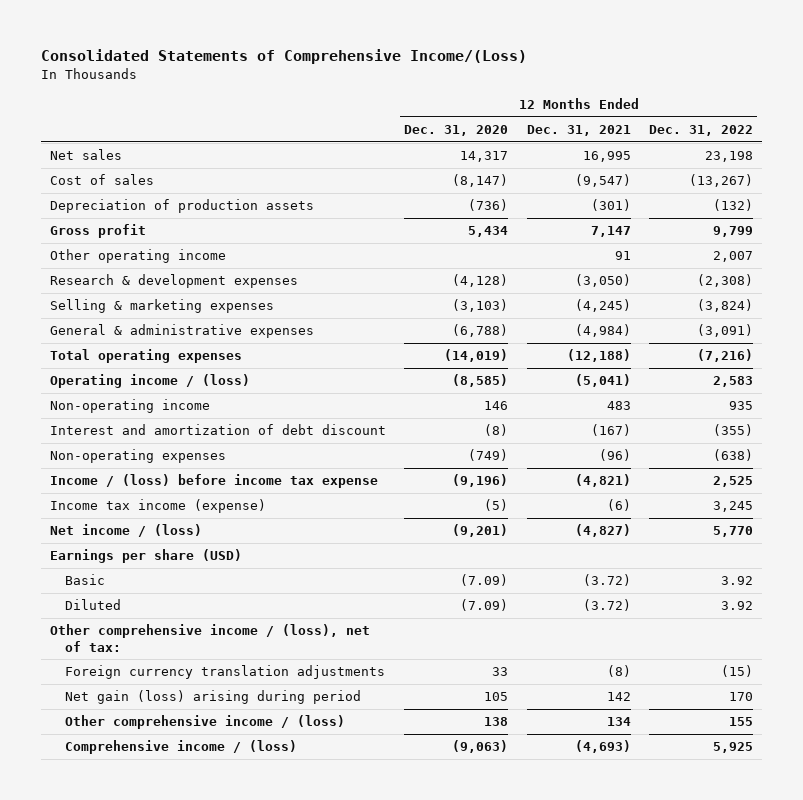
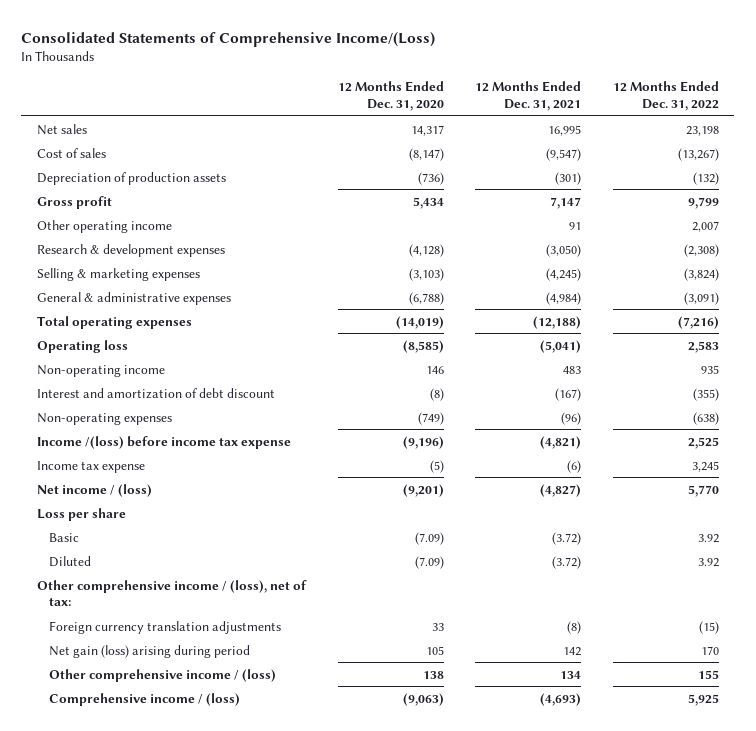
[50,374,251,389] Operating income / (loss) -> [37,339,129,353] Operating loss
[50,474,379,489] Income / (loss) before income tax expense -> [37,435,292,449] Income /(loss) before income tax expense
[50,499,267,514] Income tax income (expense) -> [37,460,146,473] Income tax expense
[50,549,243,564] Earnings per share (USD) -> [37,507,127,521] Loss per share

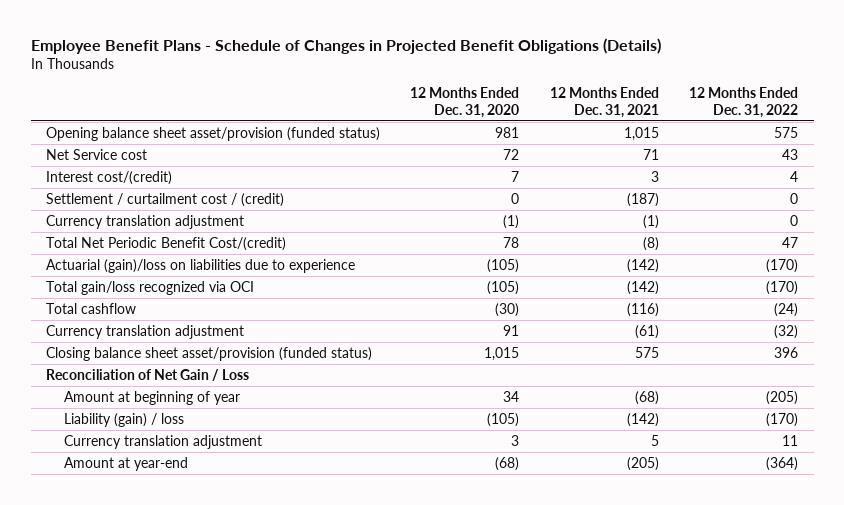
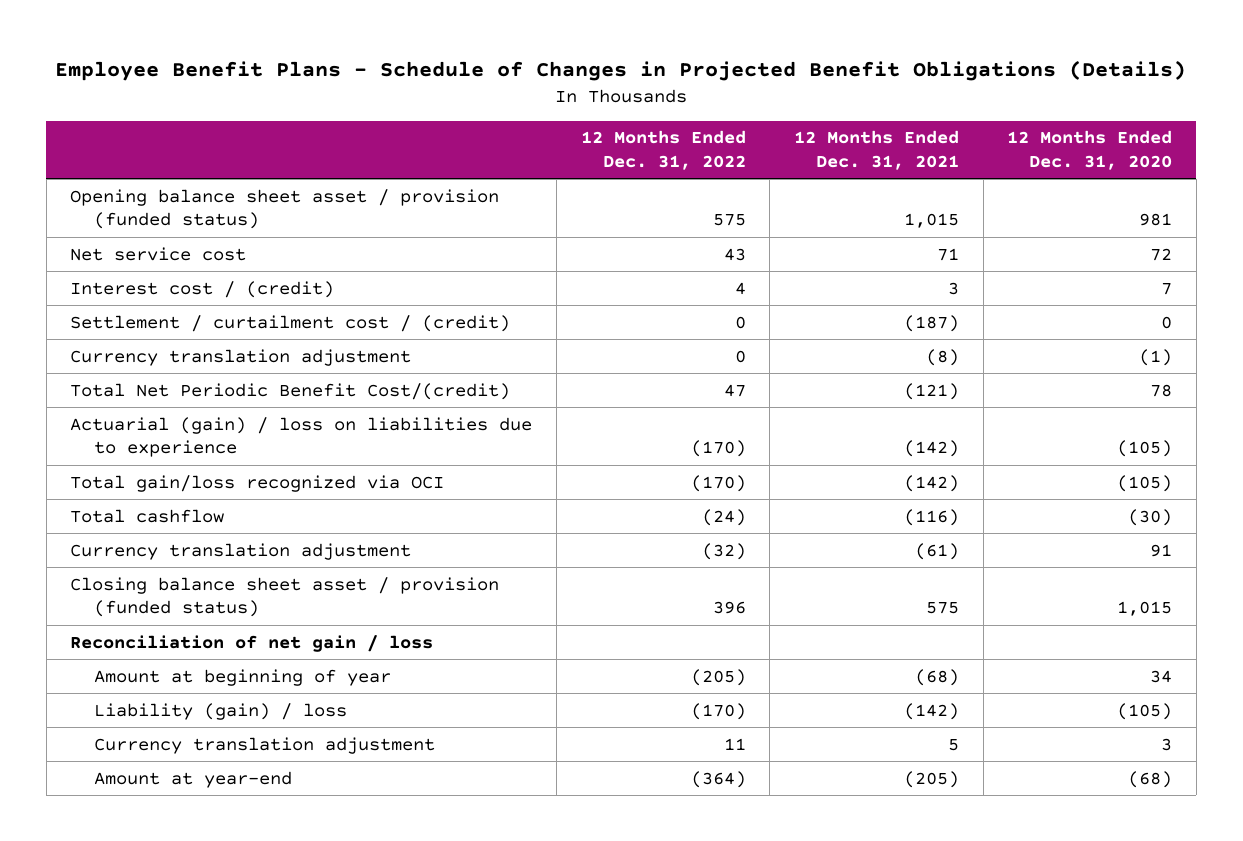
[45,126,380,141] Opening balance sheet asset/provision (funded status) -> [70,188,500,230] Opening balance sheet asset / provision (funded status)
[45,148,147,160] Net Service cost -> [70,246,247,261] Net service cost
[45,170,172,185] Interest cost/(credit) -> [70,280,335,298] Interest cost / (credit)
[642,214,659,229] (1) -> [926,348,960,366] (8)
[642,236,659,251] (8) -> [904,382,960,400] (121)
[45,258,355,273] Actuarial (gain)/loss on liabilities due to experience -> [70,416,533,458] Actuarial (gain) / loss on liabilities due to experience
[45,346,372,361] Closing balance sheet asset/provision (funded status) -> [70,576,500,618] Closing balance sheet asset / provision (funded status)
[45,368,249,381] Reconciliation of Net Gain / Loss -> [70,634,434,652] Reconciliation of net gain / loss

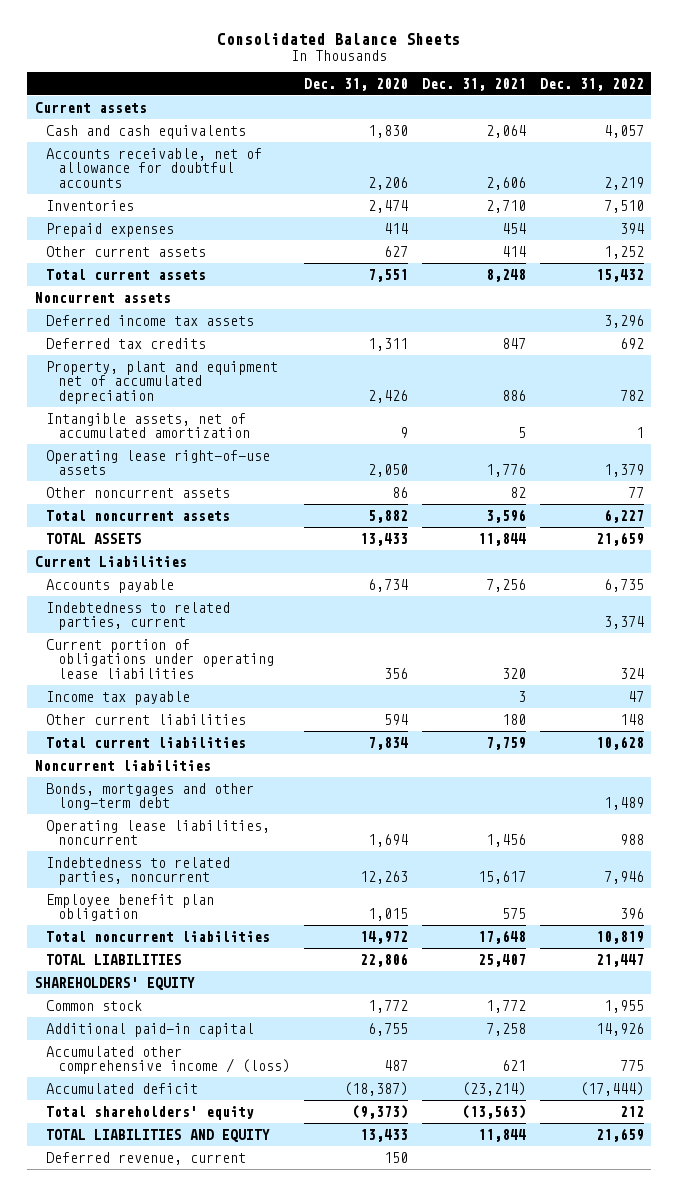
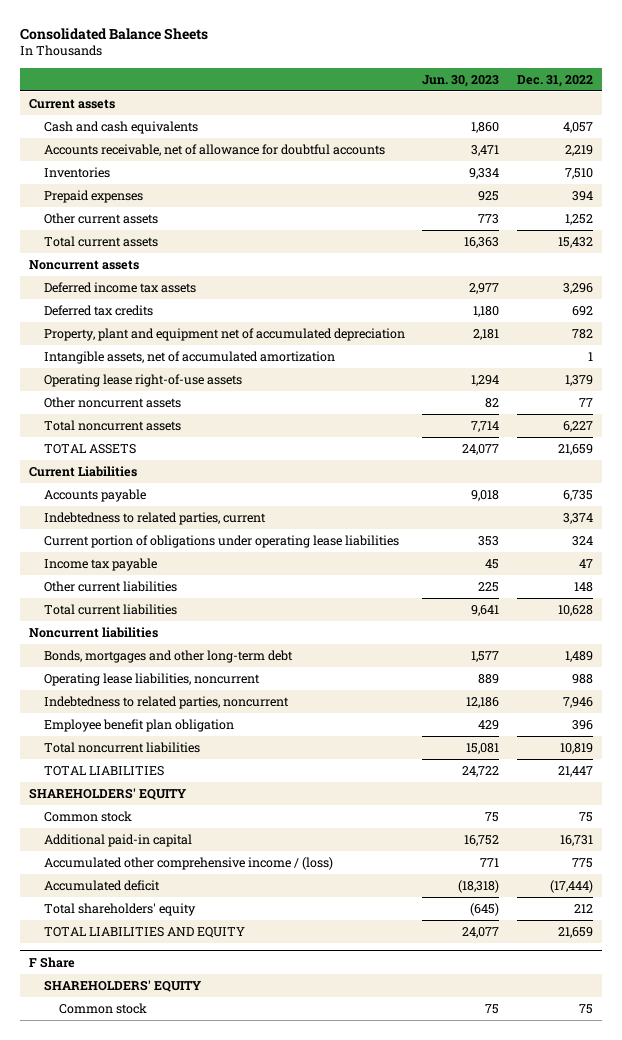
[303,77,408,91] Dec. 31, 2020 -> none
[421,77,526,91] Dec. 31, 2021 -> none
none -> [422,74,500,87] Jun. 30, 2023
[603,999,644,1013] 1,955 -> [579,811,594,822] 75
[595,1022,644,1036] 14,926 -> [560,834,594,846] 16,731
[46,1151,247,1165] Deferred revenue, current -> none
none -> [28,956,75,968] F Share
none -> [43,979,201,992] SHAREHOLDERS' EQUITY
none -> [58,1002,147,1014] Common stock

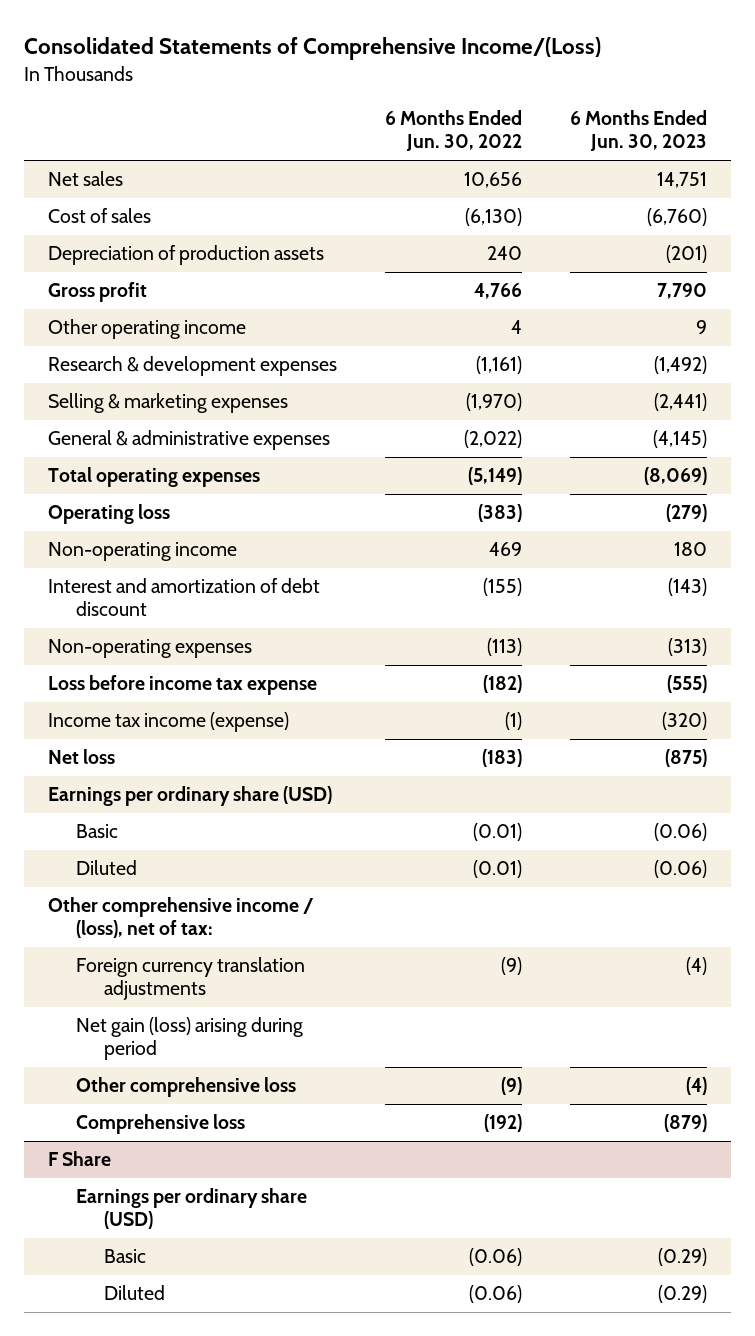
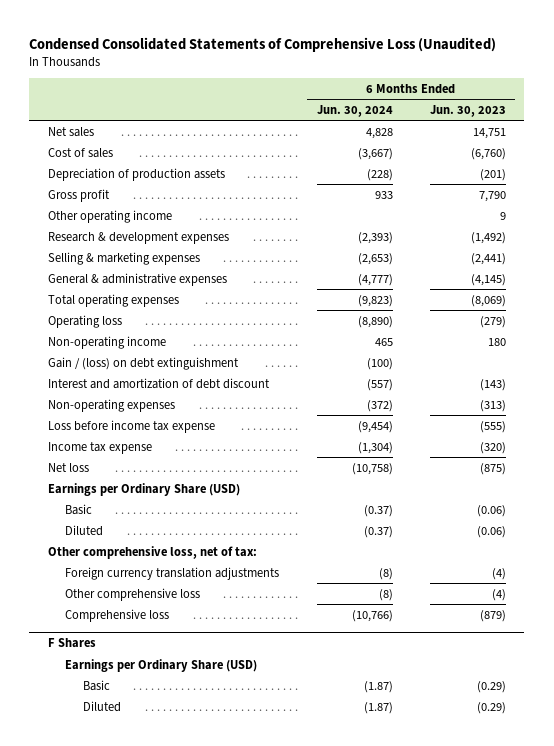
[24,37,602,61] Consolidated Statements of Comprehensive Income/(Loss) -> [29,36,497,52] Condensed Consolidated Statements of Comprehensive Loss (Unaudited)
[385,110,523,152] 6 Months Ended Jun. 30, 2022 -> none
none -> [316,104,393,117] Jun. 30, 2024
none -> [48,356,240,370] Gain / (loss) on debt extinguishment
[48,712,290,733] Income tax income (expense) -> [48,441,153,454] Income tax expense
[48,786,333,807] Earnings per ordinary share (USD) -> [48,482,241,496] Earnings per Ordinary Share (USD)
[48,897,315,939] Other comprehensive income / (loss), net of tax: -> [48,545,258,559] Other comprehensive loss, net of tax:
[76,1017,304,1061] Net gain (loss) arising during period -> none
[48,1151,112,1167] F Share -> [48,638,97,649] F Shares
[76,1188,308,1230] Earnings per ordinary share (USD) -> [65,658,258,672] Earnings per Ordinary Share (USD)

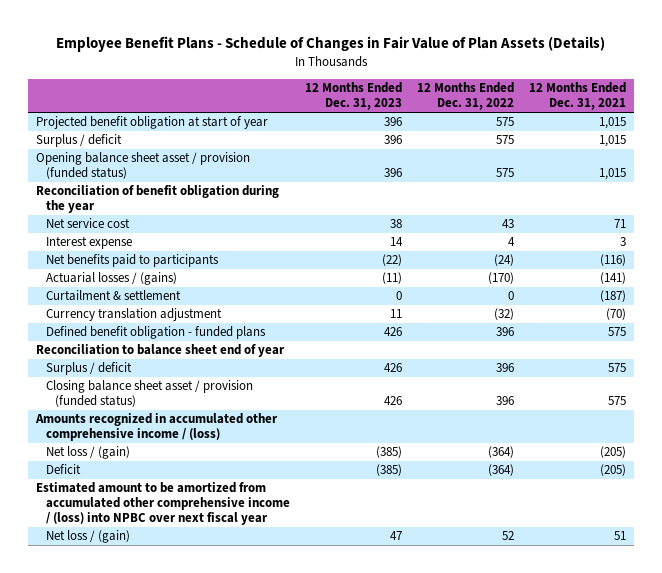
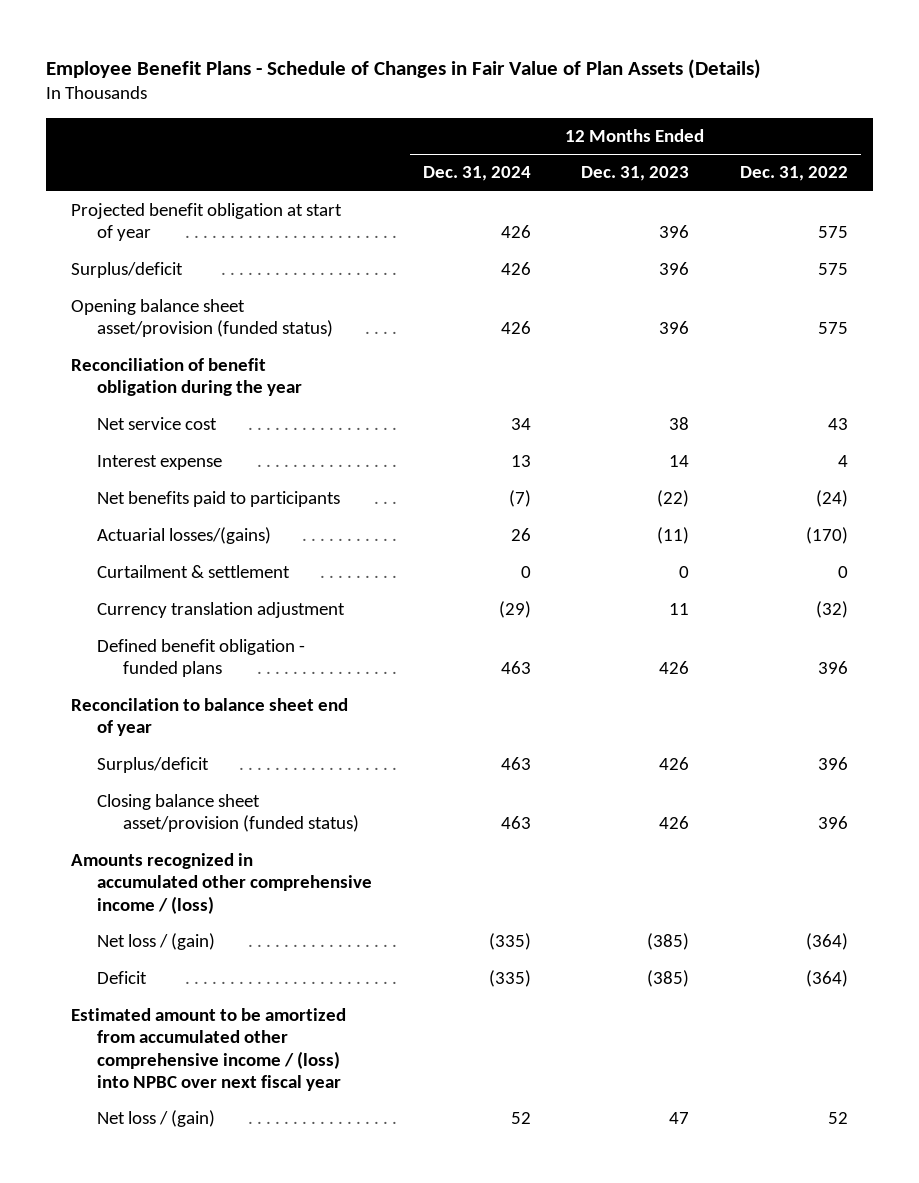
[529,82,627,111] 12 Months Ended Dec. 31, 2021 -> none
none -> [422,166,531,182] Dec. 31, 2024
[35,134,122,148] Surplus / deficit -> [71,262,184,279] Surplus/deficit
[35,152,250,180] Opening balance sheet asset / provision (funded status) -> [71,299,334,338] Opening balance sheet asset/provision (funded status)
[45,272,177,286] Actuarial losses / (gains) -> [97,527,272,545] Actuarial losses/(gains)
[35,344,285,358] Reconciliation to balance sheet end of year -> [71,698,349,737] Reconcilation to balance sheet end of year
[45,362,132,376] Surplus / deficit -> [97,757,210,774] Surplus/deficit
[45,380,253,408] Closing balance sheet asset / provision (funded status) -> [97,794,359,833] Closing balance sheet asset/provision (funded status)

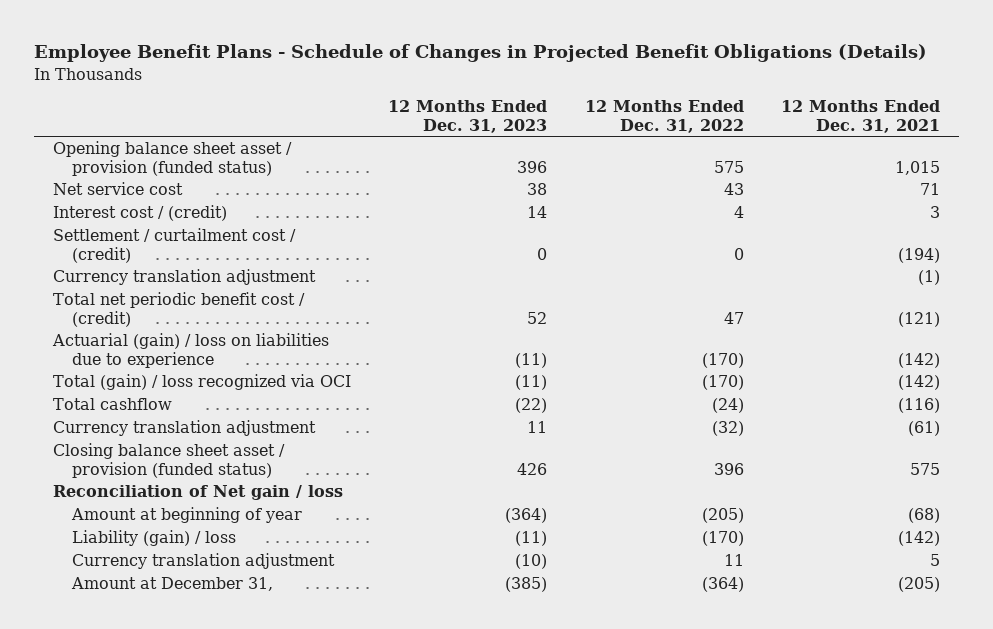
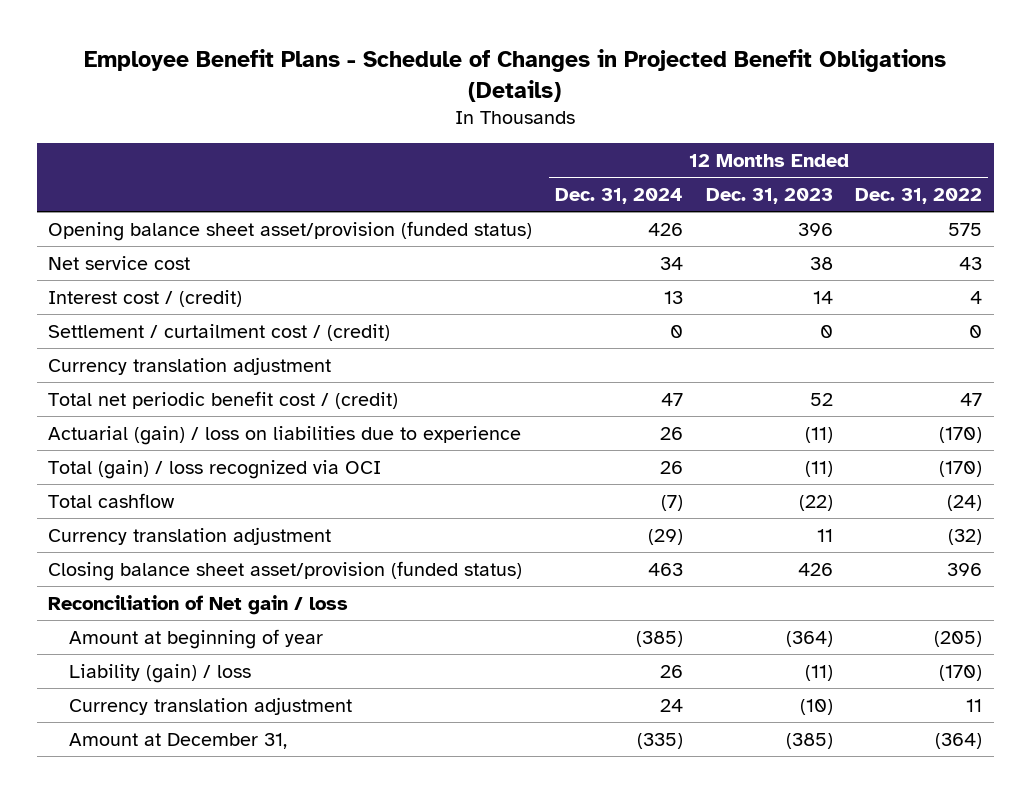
[781,100,941,133] 12 Months Ended Dec. 31, 2021 -> none
none -> [555,187,684,204] Dec. 31, 2024
[53,141,293,176] Opening balance sheet asset / provision (funded status) -> [48,220,533,241] Opening balance sheet asset/provision (funded status)
[53,443,286,478] Closing balance sheet asset / provision (funded status) -> [48,560,523,581] Closing balance sheet asset/provision (funded status)

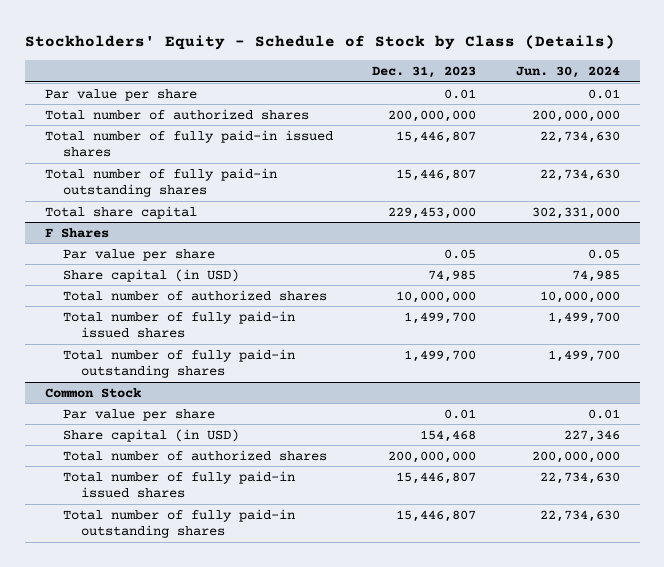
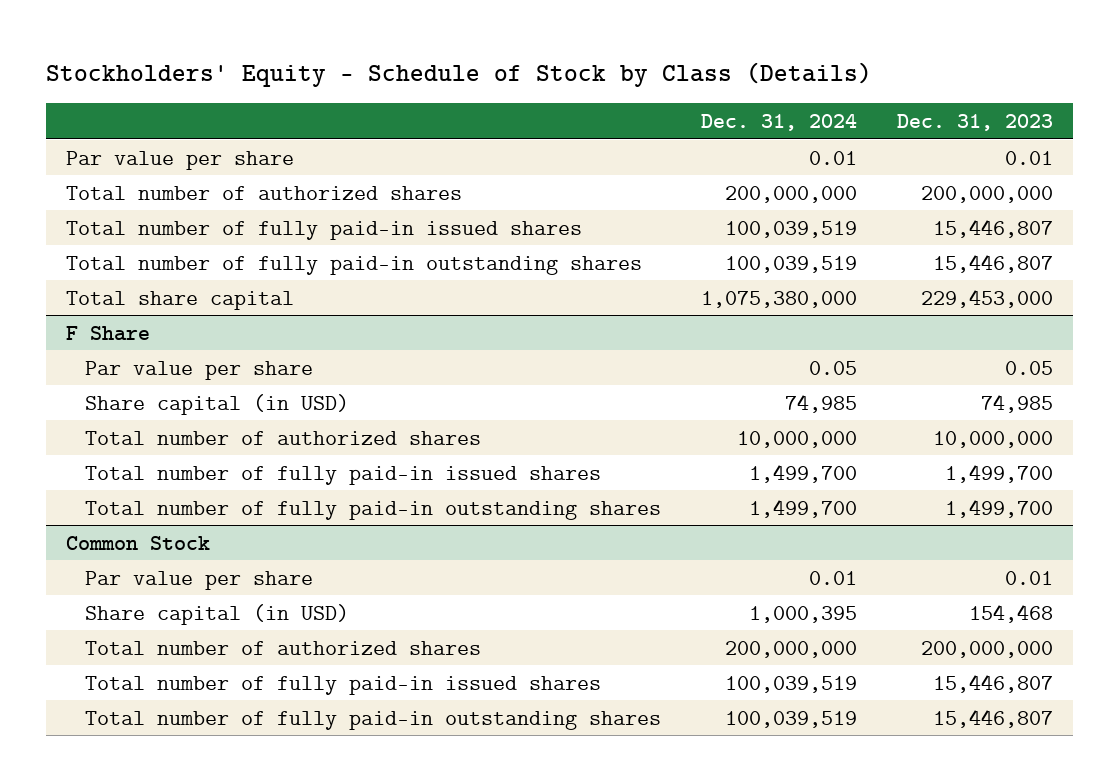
[515,66,620,79] Jun. 30, 2024 -> none
none -> [700,113,857,131] Dec. 31, 2024
[44,227,109,238] F Shares -> [65,325,150,341] F Share

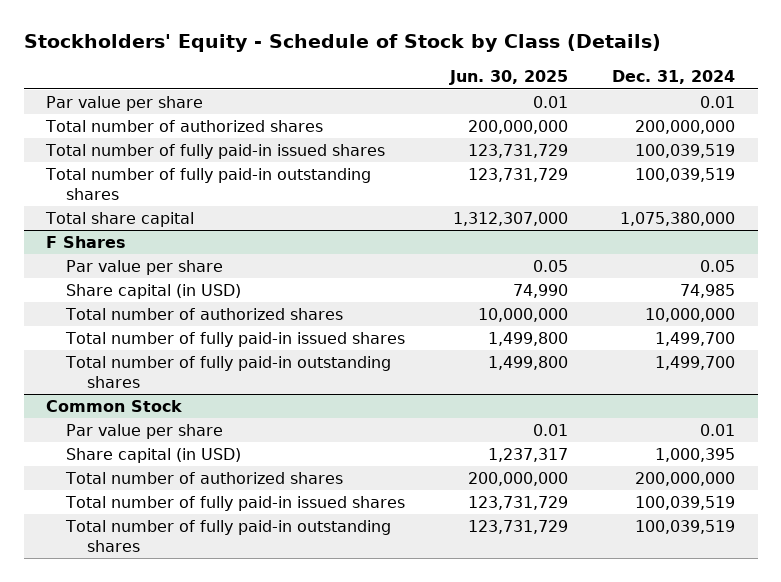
[896,113,1053,131] Dec. 31, 2023 -> none
none -> [448,70,568,86] Jun. 30, 2025
[65,325,150,341] F Share -> [45,235,126,248] F Shares

